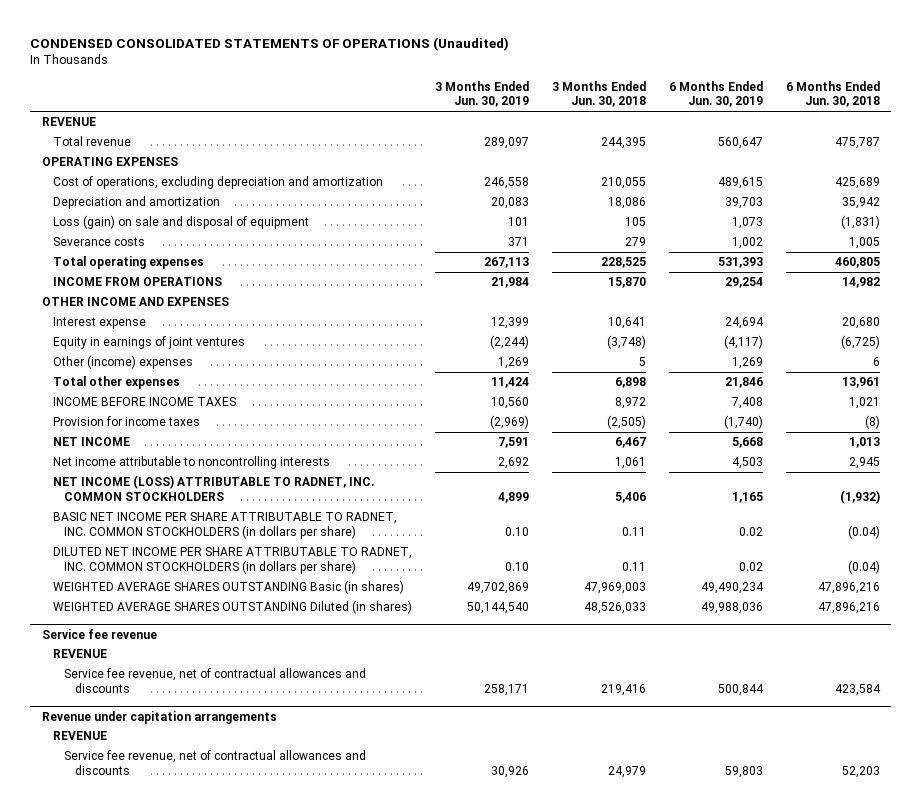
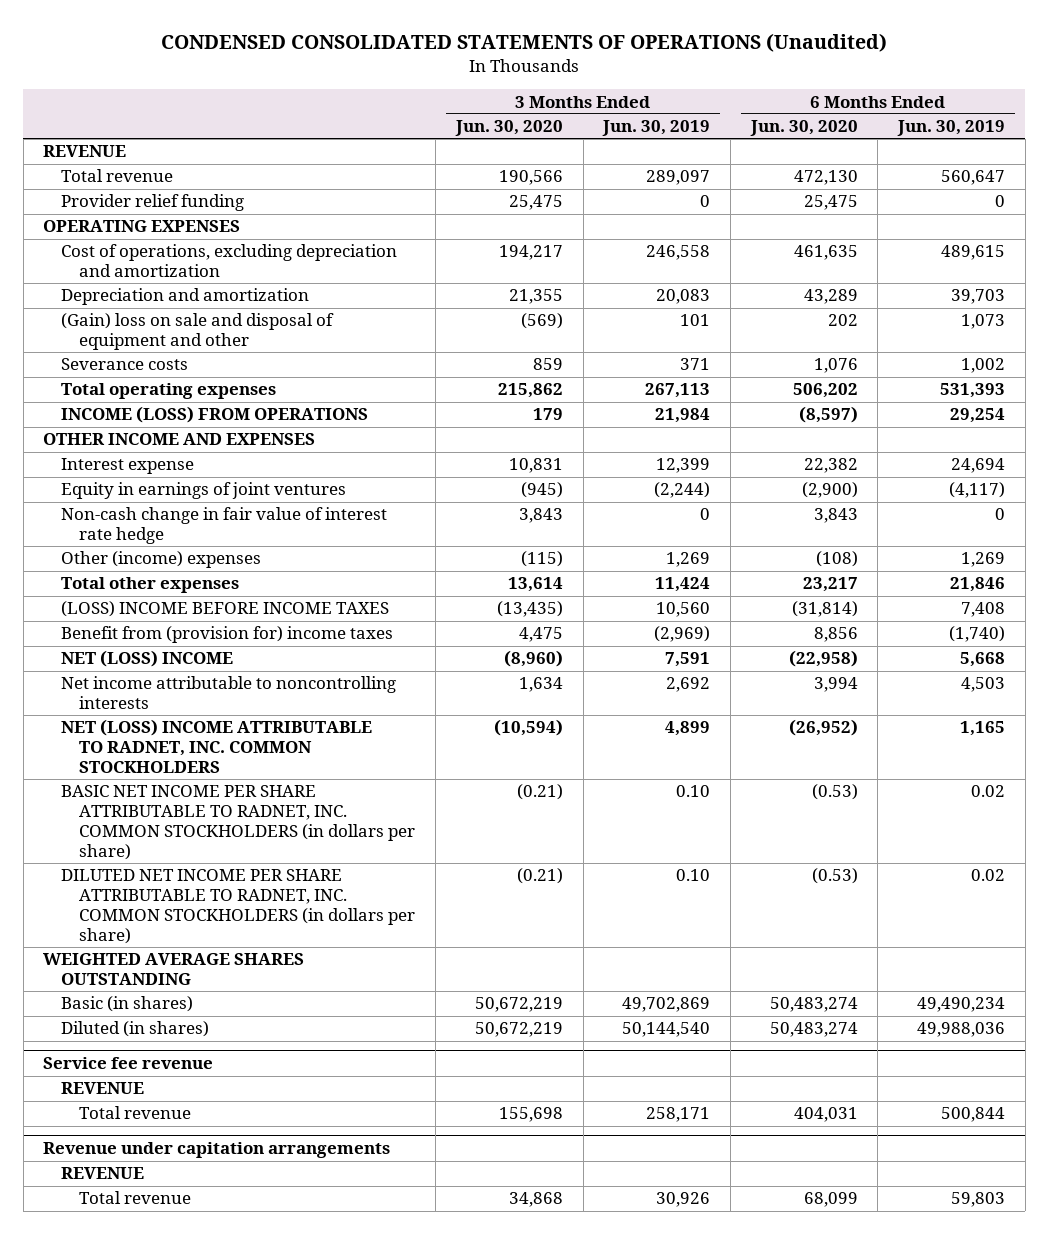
[551,80,646,108] 3 Months Ended Jun. 30, 2018 -> none
[785,80,880,108] 6 Months Ended Jun. 30, 2018 -> none
none -> [454,120,563,137] Jun. 30, 2020
none -> [749,120,858,137] Jun. 30, 2020
none -> [61,194,245,212] Provider relief funding
[52,215,309,230] Loss (gain) on sale and disposal of equipment -> [61,313,335,351] (Gain) loss on sale and disposal of equipment and other
[52,277,222,287] INCOME FROM OPERATIONS -> [61,406,369,424] INCOME (LOSS) FROM OPERATIONS
none -> [61,507,388,545] Non-cash change in fair value of interest rate hedge
[52,397,236,407] INCOME BEFORE INCOME TAXES -> [61,601,390,618] (LOSS) INCOME BEFORE INCOME TAXES
[52,416,200,427] Provision for income taxes -> [61,626,394,644] Benefit from (provision for) income taxes
[52,437,130,447] NET INCOME -> [61,650,234,668] NET (LOSS) INCOME
[52,475,374,502] NET INCOME (LOSS) ATTRIBUTABLE TO RADNET, INC. COMMON STOCKHOLDERS -> [61,719,373,774] NET (LOSS) INCOME ATTRIBUTABLE TO RADNET, INC. COMMON STOCKHOLDERS
none -> [43,953,305,986] WEIGHTED AVERAGE SHARES OUTSTANDING
[52,580,404,595] WEIGHTED AVERAGE SHARES OUTSTANDING Basic (in shares) -> [61,996,194,1013] Basic (in shares)
[52,600,412,615] WEIGHTED AVERAGE SHARES OUTSTANDING Diluted (in shares) -> [61,1021,210,1038] Diluted (in shares)
[63,668,366,694] Service fee revenue, net of contractual allowances and discounts -> [79,1106,192,1120] Total revenue
[63,750,366,776] Service fee revenue, net of contractual allowances and discounts -> [79,1191,192,1205] Total revenue

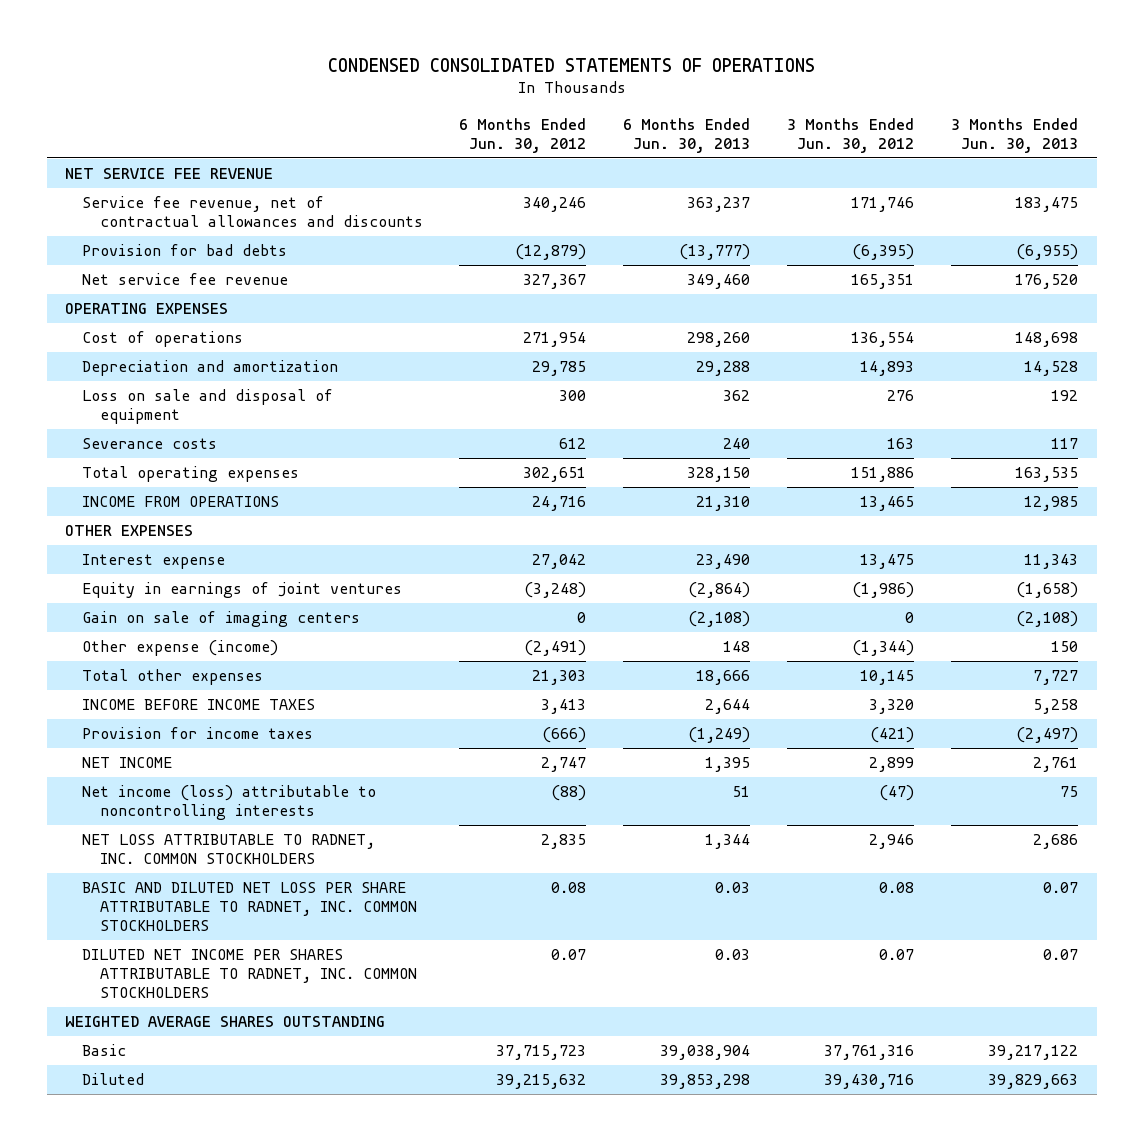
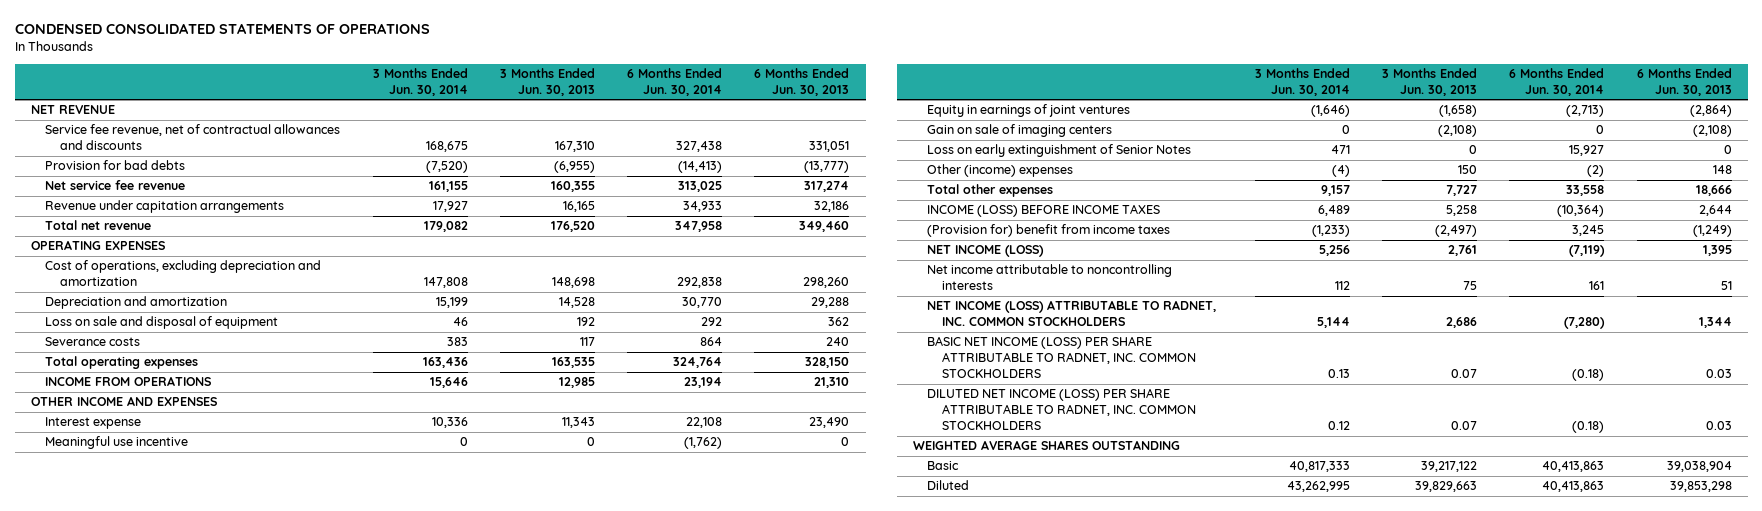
[459,117,587,153] 6 Months Ended Jun. 30, 2012 -> none
[787,117,915,153] 3 Months Ended Jun. 30, 2012 -> none
none -> [372,67,468,97] 3 Months Ended Jun. 30, 2014
none -> [627,67,723,97] 6 Months Ended Jun. 30, 2014
[65,168,274,180] NET SERVICE FEE REVENUE -> [30,105,115,115] NET REVENUE
[687,197,751,213] 363,237 -> [809,141,850,153] 331,051
[1015,197,1079,213] 183,475 -> [554,141,595,153] 167,310
[687,274,751,290] 349,460 -> [804,181,850,193] 317,274
[1015,274,1079,290] 176,520 -> [550,181,595,193] 160,355
none -> [45,200,285,214] Revenue under capitation arrangements
none -> [45,220,152,231] Total net revenue
[82,331,244,348] Cost of operations -> [45,260,322,287] Cost of operations, excluding depreciation and amortization
[65,525,194,537] OTHER EXPENSES -> [30,396,217,407] OTHER INCOME AND EXPENSES
none -> [45,436,189,450] Meaningful use incentive
none -> [927,144,1192,158] Loss on early extinguishment of Senior Notes
[82,640,279,657] Other expense (income) -> [927,164,1074,178] Other (income) expenses
[82,699,316,711] INCOME BEFORE INCOME TAXES -> [927,204,1161,218] INCOME (LOSS) BEFORE INCOME TAXES
[82,727,314,740] Provision for income taxes -> [927,224,1171,238] (Provision for) benefit from income taxes
[82,757,173,769] NET INCOME -> [927,245,1045,258] NET INCOME (LOSS)
[82,785,377,821] Net income (loss) attributable to noncontrolling interests -> [927,264,1173,291] Net income attributable to noncontrolling interests
[82,834,376,865] NET LOSS ATTRIBUTABLE TO RADNET, INC. COMMON STOCKHOLDERS -> [927,300,1217,327] NET INCOME (LOSS) ATTRIBUTABLE TO RADNET, INC. COMMON STOCKHOLDERS
[82,882,417,932] BASIC AND DILUTED NET LOSS PER SHARE ATTRIBUTABLE TO RADNET, INC. COMMON STOCKHOLDERS -> [927,336,1196,379] BASIC NET INCOME (LOSS) PER SHARE ATTRIBUTABLE TO RADNET, INC. COMMON STOCKHOLDERS
[82,949,417,999] DILUTED NET INCOME PER SHARES ATTRIBUTABLE TO RADNET, INC. COMMON STOCKHOLDERS -> [927,388,1196,431] DILUTED NET INCOME (LOSS) PER SHARE ATTRIBUTABLE TO RADNET, INC. COMMON STOCKHOLDERS

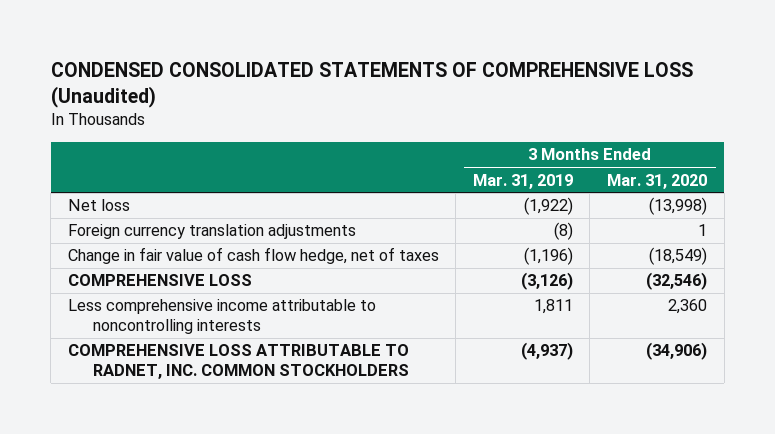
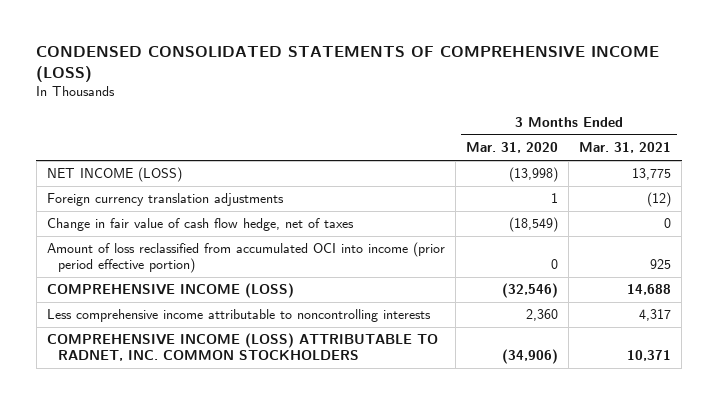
[50,61,693,108] CONDENSED CONSOLIDATED STATEMENTS OF COMPREHENSIVE LOSS (Unaudited) -> [36,46,660,83] CONDENSED CONSOLIDATED STATEMENTS OF COMPREHENSIVE INCOME (LOSS)
[472,173,573,189] Mar. 31, 2019 -> none
none -> [579,142,672,154] Mar. 31, 2021
[67,199,130,212] Net loss -> [46,167,182,183] NET INCOME (LOSS)
none -> [46,242,445,273] Amount of loss reclassified from accumulated OCI into income (prior period effective portion)
[67,274,252,287] COMPREHENSIVE LOSS -> [46,283,294,299] COMPREHENSIVE INCOME (LOSS)
[67,344,410,380] COMPREHENSIVE LOSS ATTRIBUTABLE TO RADNET, INC. COMMON STOCKHOLDERS -> [46,333,438,361] COMPREHENSIVE INCOME (LOSS) ATTRIBUTABLE TO RADNET, INC. COMMON STOCKHOLDERS

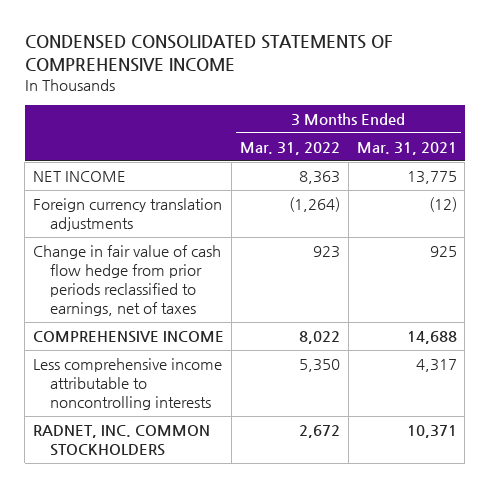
[36,46,660,83] CONDENSED CONSOLIDATED STATEMENTS OF COMPREHENSIVE INCOME (LOSS) -> [24,35,393,73] CONDENSED CONSOLIDATED STATEMENTS OF COMPREHENSIVE INCOME
[466,142,559,154] Mar. 31, 2020 -> none
none -> [240,141,341,155] Mar. 31, 2022
[46,167,182,183] NET INCOME (LOSS) -> [32,171,126,183] NET INCOME
[46,218,354,232] Change in fair value of cash flow hedge, net of taxes -> none
[46,242,445,273] Amount of loss reclassified from accumulated OCI into income (prior period effective portion) -> [32,245,221,317] Change in fair value of cash flow hedge from prior periods reclassified to earnings, net of taxes
[46,283,294,299] COMPREHENSIVE INCOME (LOSS) -> [32,331,224,344] COMPREHENSIVE INCOME
[46,333,438,361] COMPREHENSIVE INCOME (LOSS) ATTRIBUTABLE TO RADNET, INC. COMMON STOCKHOLDERS -> [32,425,210,457] RADNET, INC. COMMON STOCKHOLDERS

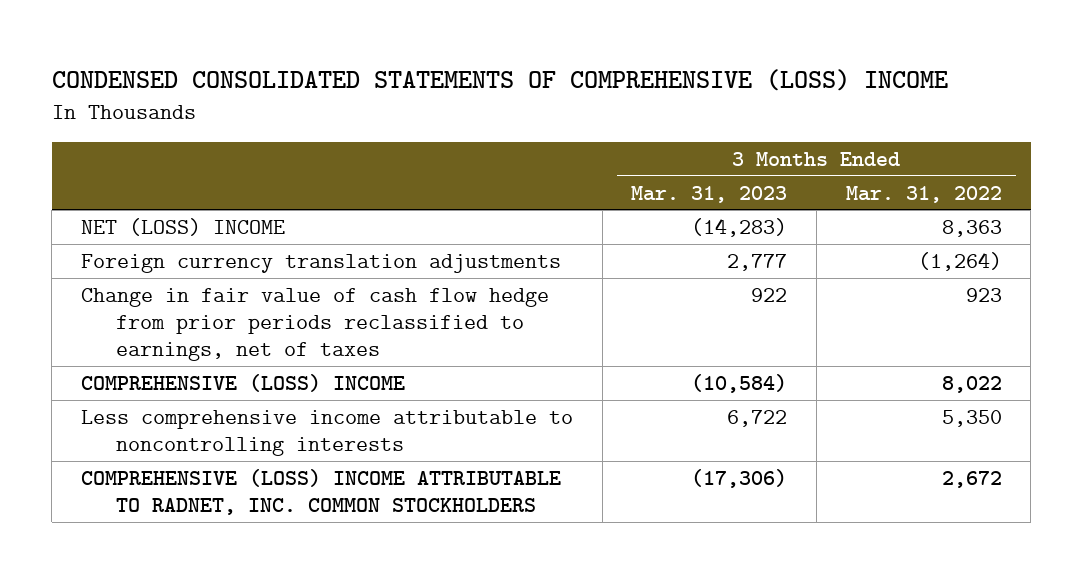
[24,35,393,73] CONDENSED CONSOLIDATED STATEMENTS OF COMPREHENSIVE INCOME -> [51,68,948,91] CONDENSED CONSOLIDATED STATEMENTS OF COMPREHENSIVE (LOSS) INCOME
[356,141,457,155] Mar. 31, 2021 -> none
none -> [631,185,788,203] Mar. 31, 2023
[32,171,126,183] NET INCOME -> [81,217,286,236] NET (LOSS) INCOME
[32,331,224,344] COMPREHENSIVE INCOME -> [81,373,406,392] COMPREHENSIVE (LOSS) INCOME
[32,425,210,457] RADNET, INC. COMMON STOCKHOLDERS -> [81,468,562,516] COMPREHENSIVE (LOSS) INCOME ATTRIBUTABLE TO RADNET, INC. COMMON STOCKHOLDERS

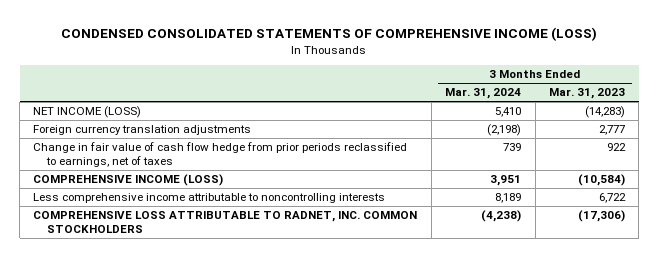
[51,68,948,91] CONDENSED CONSOLIDATED STATEMENTS OF COMPREHENSIVE (LOSS) INCOME -> [61,26,598,41] CONDENSED CONSOLIDATED STATEMENTS OF COMPREHENSIVE INCOME (LOSS)
[845,185,1002,203] Mar. 31, 2022 -> none
none -> [445,88,522,100] Mar. 31, 2024
[81,217,286,236] NET (LOSS) INCOME -> [33,106,142,119] NET INCOME (LOSS)
[81,373,406,392] COMPREHENSIVE (LOSS) INCOME -> [33,174,224,187] COMPREHENSIVE INCOME (LOSS)
[81,468,562,516] COMPREHENSIVE (LOSS) INCOME ATTRIBUTABLE TO RADNET, INC. COMMON STOCKHOLDERS -> [33,211,418,234] COMPREHENSIVE LOSS ATTRIBUTABLE TO RADNET, INC. COMMON STOCKHOLDERS

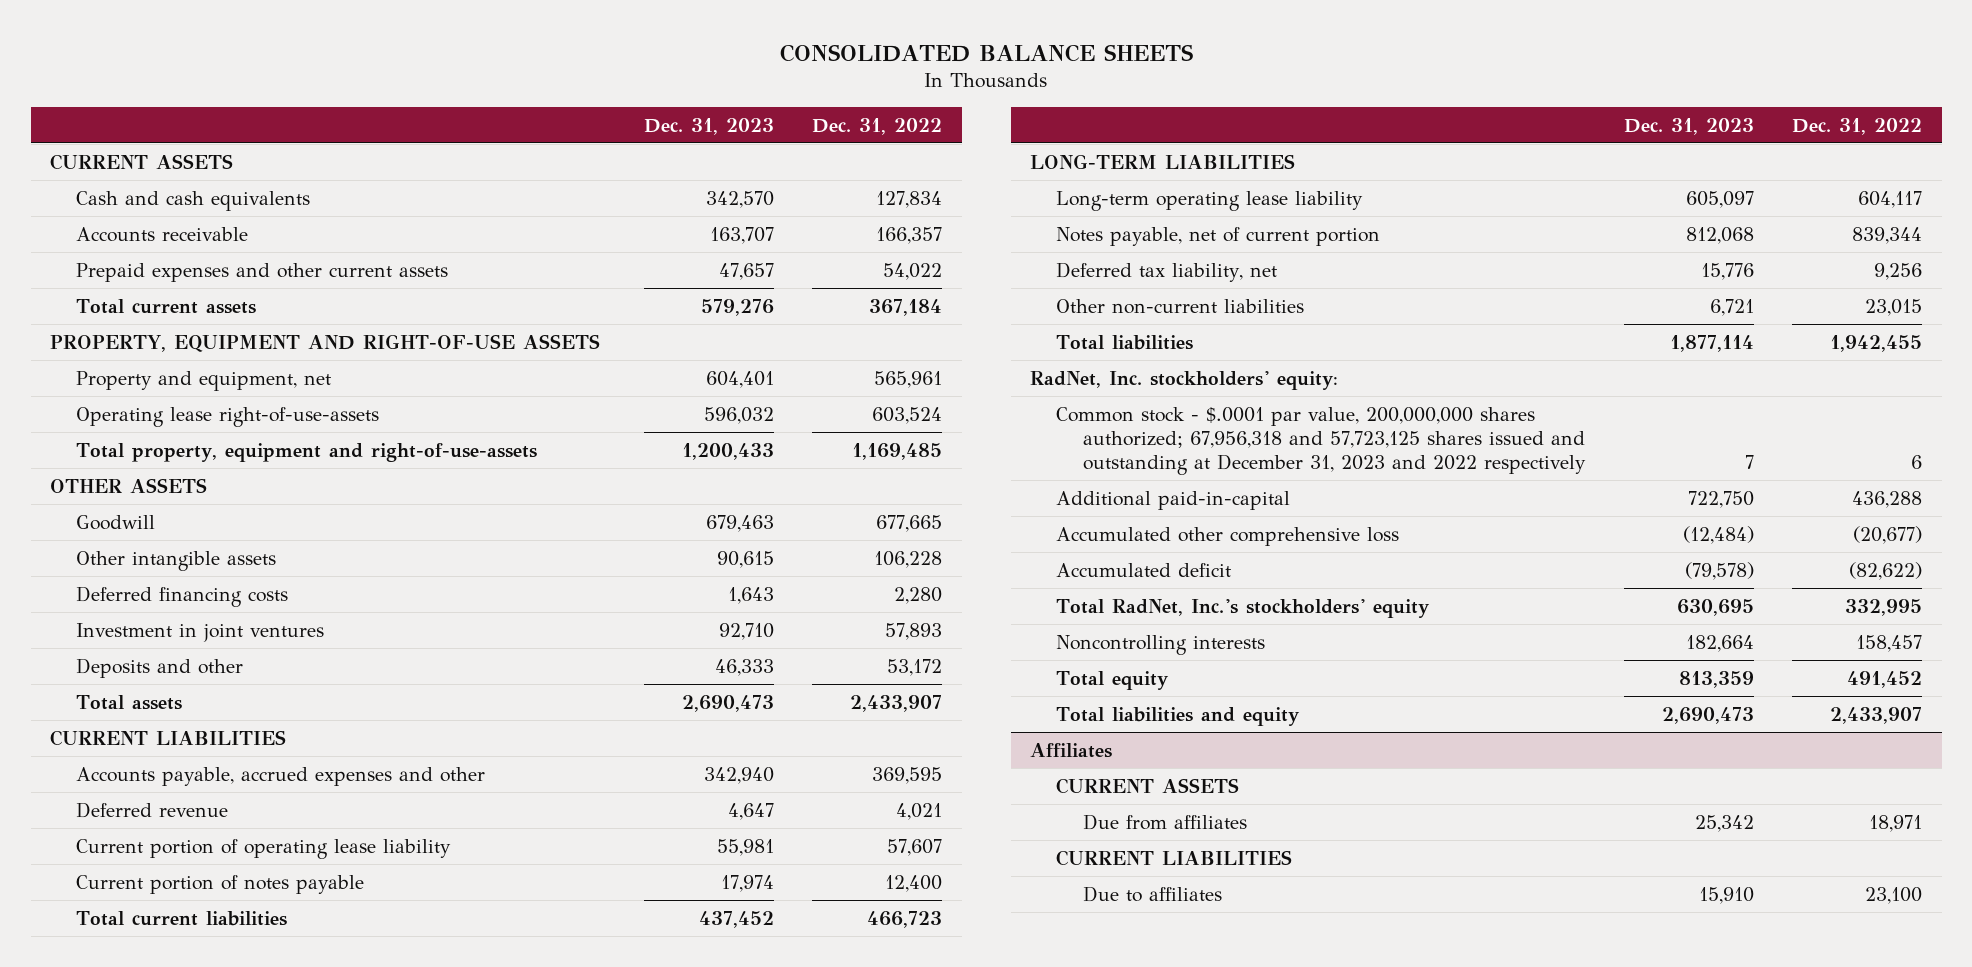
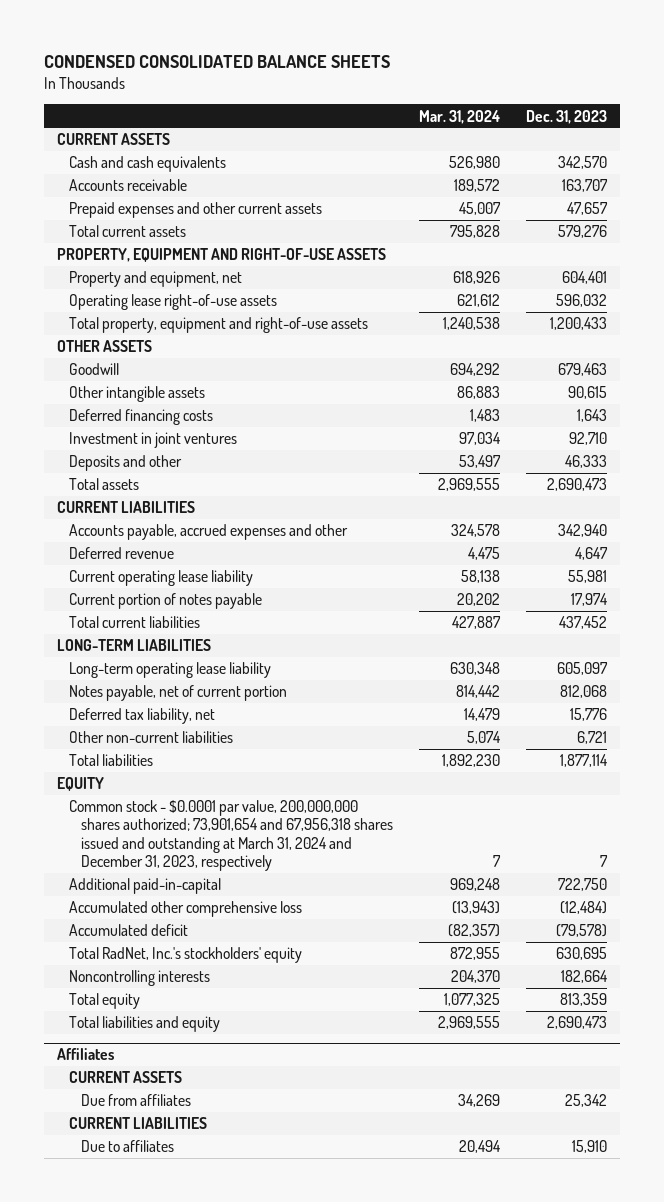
[780,44,1194,63] CONSOLIDATED BALANCE SHEETS -> [43,54,390,68] CONDENSED CONSOLIDATED BALANCE SHEETS
[812,117,943,135] Dec. 31, 2022 -> none
none -> [419,109,501,124] Mar. 31, 2024
[76,406,380,427] Operating lease right-of-use-assets -> [68,294,277,311] Operating lease right-of-use assets
[76,442,538,462] Total property, equipment and right-of-use-assets -> [68,317,368,334] Total property, equipment and right-of-use assets
[76,838,452,859] Current portion of operating lease liability -> [68,570,253,587] Current operating lease liability
[1029,370,1338,390] RadNet, Inc. stockholders' equity: -> none
none -> [56,777,104,792] EQUITY
[1056,406,1586,476] Common stock - $.0001 par value, 200,000,000 shares authorized; 67,956,318 and 57,723,125 shares issued and outstanding at December 31, 2023 and 2022 respectively -> [68,800,393,871] Common stock - $0.0001 par value, 200,000,000 shares authorized; 73,901,654 and 67,956,318 shares issued and outstanding at March 31, 2024 and December 31, 2023, respectively

